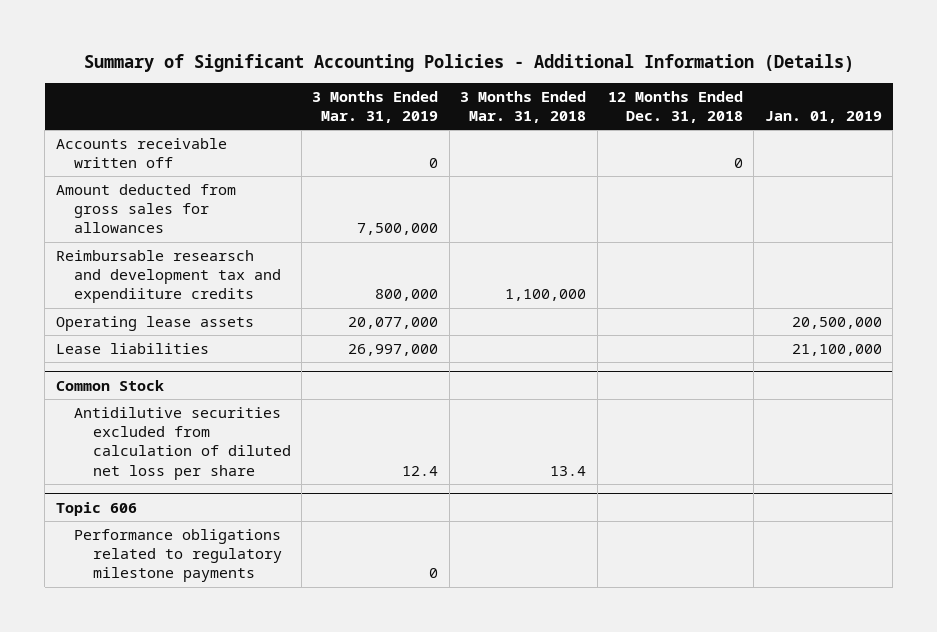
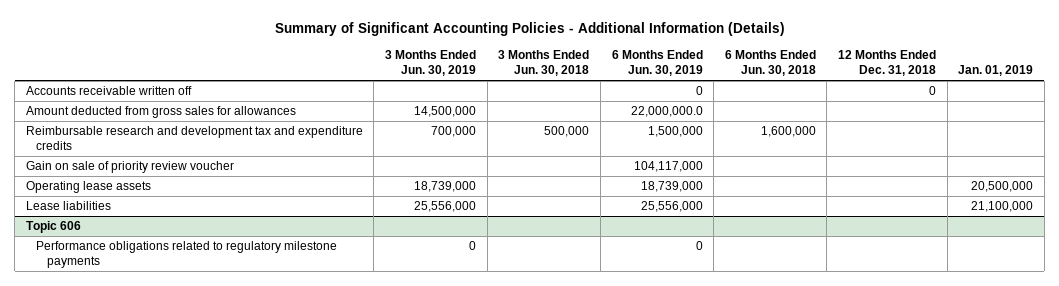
[312,90,439,123] 3 Months Ended Mar. 31, 2019 -> none
[460,90,587,123] 3 Months Ended Mar. 31, 2018 -> none
none -> [385,50,477,77] 3 Months Ended Jun. 30, 2019
none -> [498,50,590,77] 3 Months Ended Jun. 30, 2018
none -> [611,50,703,77] 6 Months Ended Jun. 30, 2019
none -> [724,50,816,77] 6 Months Ended Jun. 30, 2018
[55,249,282,304] Reimbursable researsch and development tax and expendiiture credits -> [25,126,363,151] Reimbursable research and development tax and expenditure credits
none -> [25,161,234,174] Gain on sale of priority review voucher
[55,379,164,391] Common Stock -> none
[74,406,291,480] Antidilutive securities excluded from calculation of diluted net loss per share -> none

